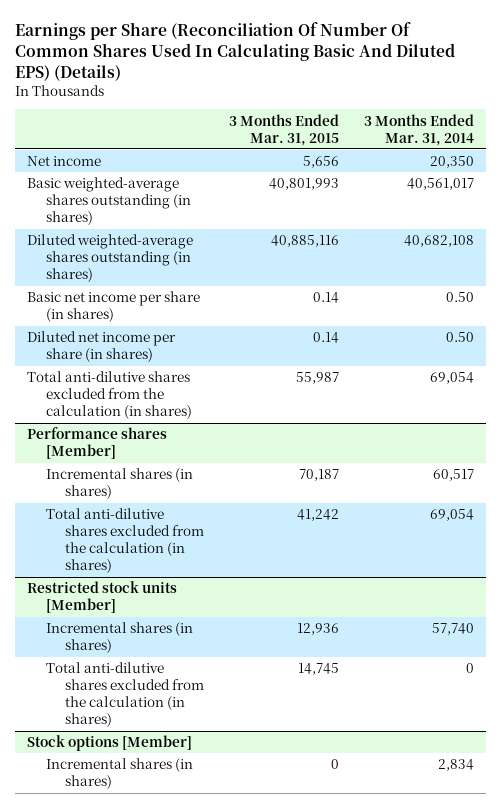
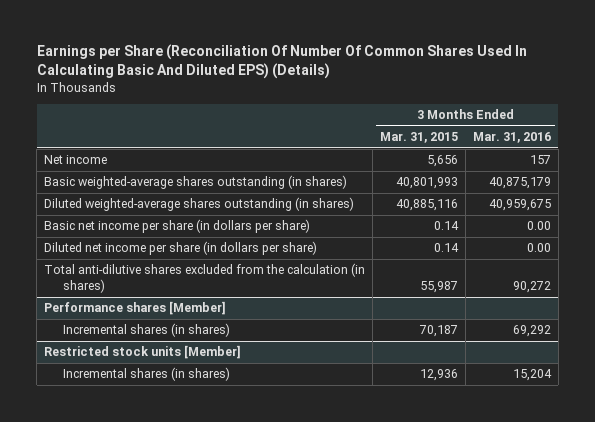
[363,113,474,146] 3 Months Ended Mar. 31, 2014 -> none
none -> [472,132,551,144] Mar. 31, 2016
[26,291,200,323] Basic net income per share (in shares) -> [44,219,311,234] Basic net income per share (in dollars per share)
[26,331,176,363] Diluted net income per share (in shares) -> [44,241,318,256] Diluted net income per share (in dollars per share)
[46,508,205,574] Total anti-dilutive shares excluded from the calculation (in shares) -> none
[46,662,205,728] Total anti-dilutive shares excluded from the calculation (in shares) -> none
[26,735,192,752] Stock options [Member] -> none
[46,758,194,790] Incremental shares (in shares) -> none

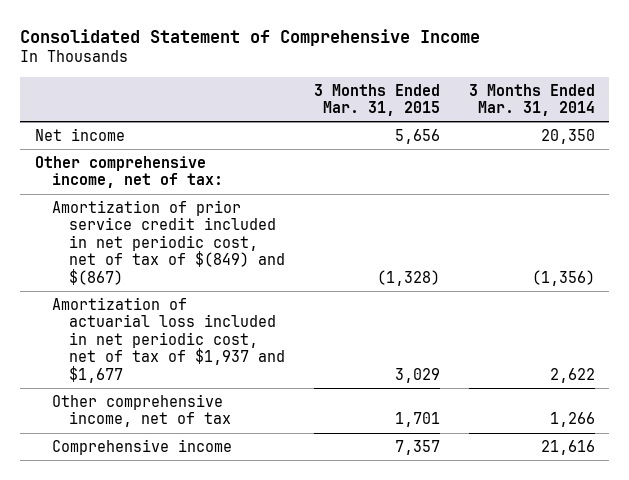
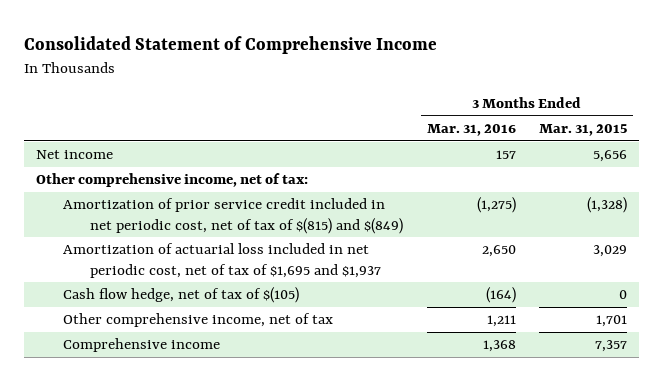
[468,83,595,117] 3 Months Ended Mar. 31, 2014 -> none
none -> [426,124,516,137] Mar. 31, 2016
[51,199,286,285] Amortization of prior service credit included in net periodic cost, net of tax of $(849) and $(867) -> [62,198,403,234] Amortization of prior service credit included in net periodic cost, net of tax of $(815) and $(849)
[51,296,286,383] Amortization of actuarial loss included in net periodic cost, net of tax of $1,937 and $1,677 -> [62,243,381,278] Amortization of actuarial loss included in net periodic cost, net of tax of $1,695 and $1,937
none -> [62,287,299,304] Cash flow hedge, net of tax of $(105)

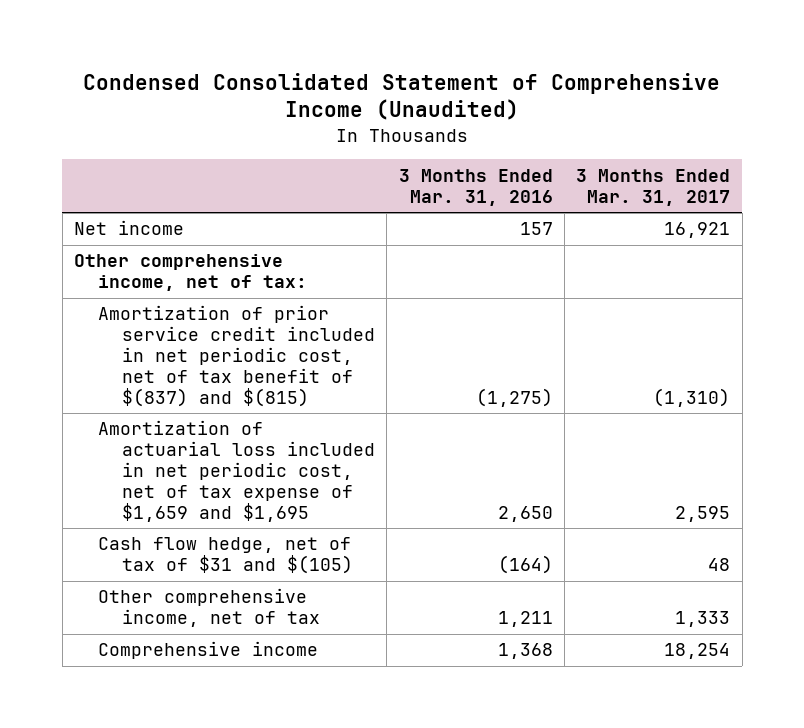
[23,36,437,55] Consolidated Statement of Comprehensive Income -> [83,72,721,121] Condensed Consolidated Statement of Comprehensive Income (Unaudited)
[539,124,628,137] Mar. 31, 2015 -> none
none -> [576,168,731,206] 3 Months Ended Mar. 31, 2017
[62,198,403,234] Amortization of prior service credit included in net periodic cost, net of tax of $(815) and $(849) -> [97,305,375,407] Amortization of prior service credit included in net periodic cost, net of tax benefit of $(837) and $(815)
[62,243,381,278] Amortization of actuarial loss included in net periodic cost, net of tax of $1,695 and $1,937 -> [97,420,375,522] Amortization of actuarial loss included in net periodic cost, net of tax expense of $1,659 and $1,695
[62,287,299,304] Cash flow hedge, net of tax of $(105) -> [97,537,353,575] Cash flow hedge, net of tax of $31 and $(105)

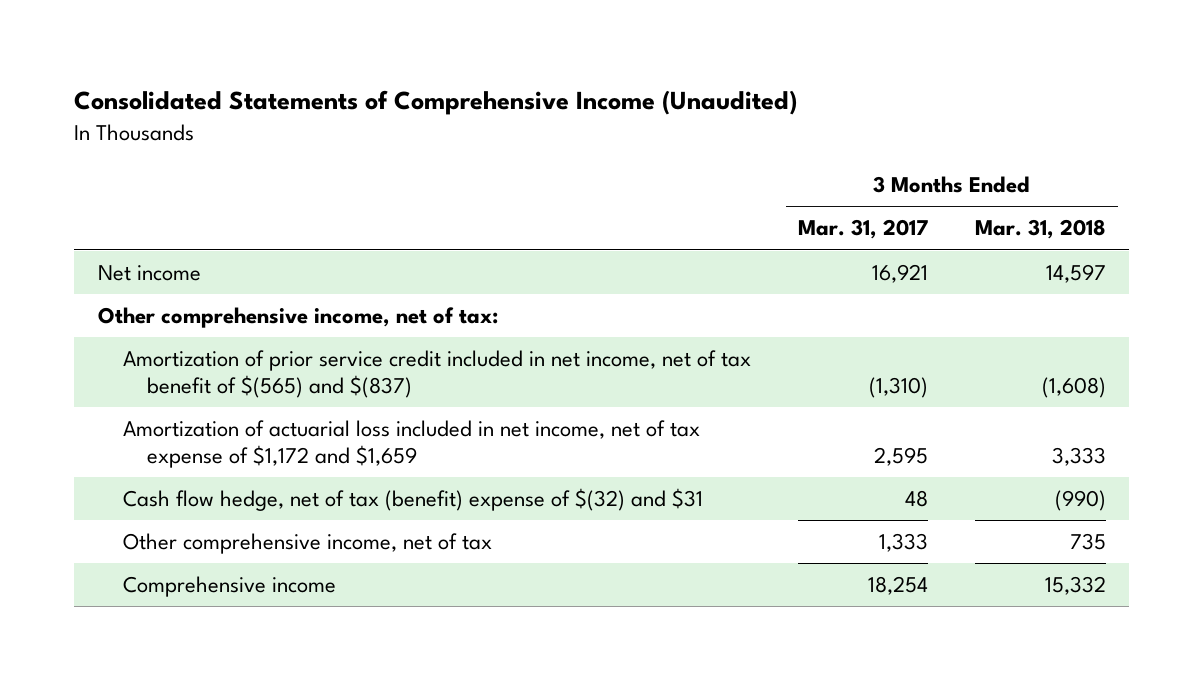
[83,72,721,121] Condensed Consolidated Statement of Comprehensive Income (Unaudited) -> [74,90,798,116] Consolidated Statements of Comprehensive Income (Unaudited)
[398,168,553,206] 3 Months Ended Mar. 31, 2016 -> none
none -> [974,219,1106,240] Mar. 31, 2018
[97,305,375,407] Amortization of prior service credit included in net periodic cost, net of tax benefit of $(837) and $(815) -> [122,350,751,399] Amortization of prior service credit included in net income, net of tax benefit of $(565) and $(837)
[97,420,375,522] Amortization of actuarial loss included in net periodic cost, net of tax expense of $1,659 and $1,695 -> [122,420,700,469] Amortization of actuarial loss included in net income, net of tax expense of $1,172 and $1,659
[97,537,353,575] Cash flow hedge, net of tax of $31 and $(105) -> [122,488,703,512] Cash flow hedge, net of tax (benefit) expense of $(32) and $31

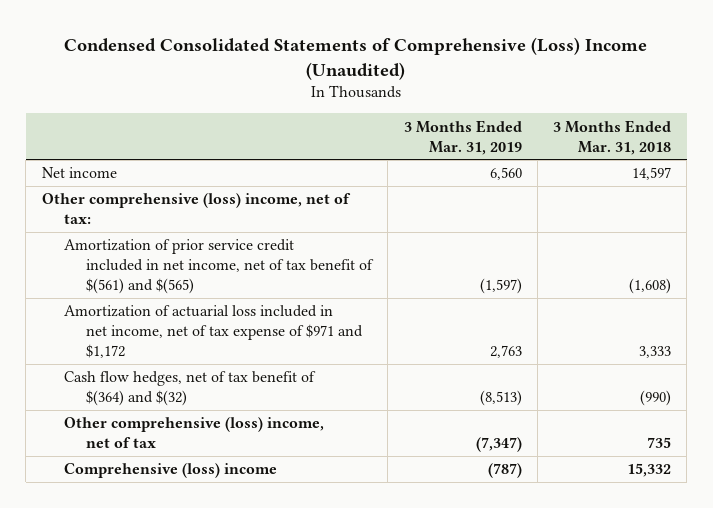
[74,90,798,116] Consolidated Statements of Comprehensive Income (Unaudited) -> [64,36,648,80] Condensed Consolidated Statements of Comprehensive (Loss) Income (Unaudited)
[797,219,928,240] Mar. 31, 2017 -> none
none -> [403,119,522,155] 3 Months Ended Mar. 31, 2019
[97,307,498,329] Other comprehensive income, net of tax: -> [41,193,351,225] Other comprehensive (loss) income, net of tax:
[122,350,751,399] Amortization of prior service credit included in net income, net of tax benefit of $(565) and $(837) -> [63,239,375,295] Amortization of prior service credit included in net income, net of tax benefit of $(561) and $(565)
[122,420,700,469] Amortization of actuarial loss included in net income, net of tax expense of $1,172 and $1,659 -> [63,305,364,359] Amortization of actuarial loss included in net income, net of tax expense of $971 and $1,172
[122,488,703,512] Cash flow hedge, net of tax (benefit) expense of $(32) and $31 -> [63,371,316,407] Cash flow hedges, net of tax benefit of $(364) and $(32)
[122,533,492,555] Other comprehensive income, net of tax -> [63,417,324,449] Other comprehensive (loss) income, net of tax
[122,576,336,598] Comprehensive income -> [63,463,277,479] Comprehensive (loss) income

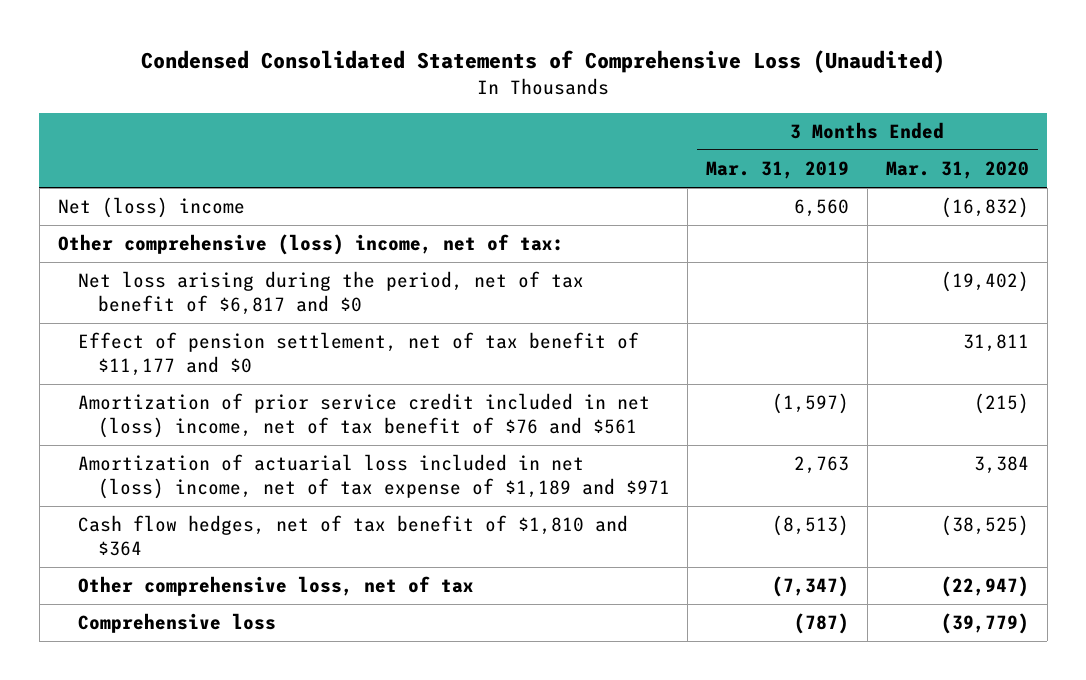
[64,36,648,80] Condensed Consolidated Statements of Comprehensive (Loss) Income (Unaudited) -> [141,50,946,74] Condensed Consolidated Statements of Comprehensive Loss (Unaudited)
[553,119,672,155] 3 Months Ended Mar. 31, 2018 -> none
none -> [885,161,1029,180] Mar. 31, 2020
[41,167,117,179] Net income -> [57,197,245,219] Net (loss) income
none -> [77,271,584,316] Net loss arising during the period, net of tax benefit of $6,817 and $0
none -> [77,332,639,377] Effect of pension settlement, net of tax benefit of $11,177 and $0
[63,239,375,295] Amortization of prior service credit included in net income, net of tax benefit of $(561) and $(565) -> [77,393,650,439] Amortization of prior service credit included in net (loss) income, net of tax benefit of $76 and $561
[63,305,364,359] Amortization of actuarial loss included in net income, net of tax expense of $971 and $1,172 -> [77,454,670,500] Amortization of actuarial loss included in net (loss) income, net of tax expense of $1,189 and $971
[63,371,316,407] Cash flow hedges, net of tax benefit of $(364) and $(32) -> [77,515,628,557] Cash flow hedges, net of tax benefit of $1,810 and $364
[63,417,324,449] Other comprehensive (loss) income, net of tax -> [77,576,474,597] Other comprehensive loss, net of tax
[63,463,277,479] Comprehensive (loss) income -> [77,613,276,634] Comprehensive loss

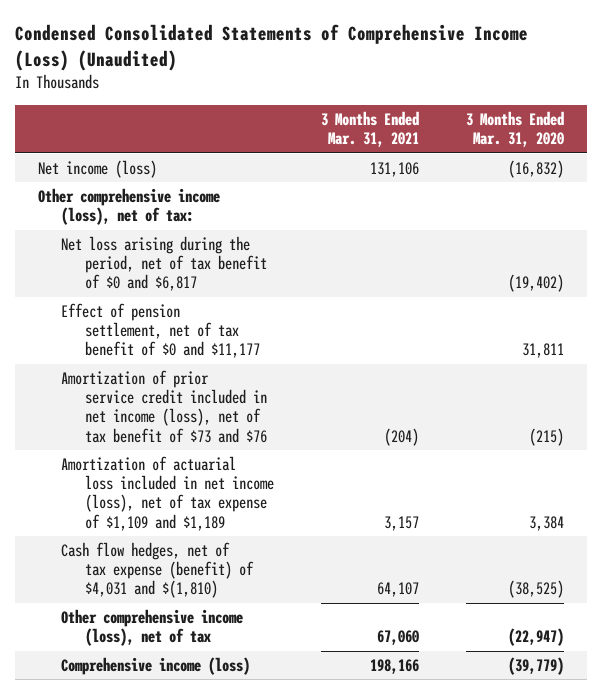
[141,50,946,74] Condensed Consolidated Statements of Comprehensive Loss (Unaudited) -> [14,24,528,72] Condensed Consolidated Statements of Comprehensive Income (Loss) (Unaudited)
[706,161,850,180] Mar. 31, 2019 -> none
none -> [320,110,419,148] 3 Months Ended Mar. 31, 2021
[57,197,245,219] Net (loss) income -> [38,160,158,179] Net income (loss)
[57,234,564,256] Other comprehensive (loss) income, net of tax: -> [38,188,221,226] Other comprehensive income (loss), net of tax:
[77,271,584,316] Net loss arising during the period, net of tax benefit of $6,817 and $0 -> [61,236,267,292] Net loss arising during the period, net of tax benefit of $0 and $6,817
[77,332,639,377] Effect of pension settlement, net of tax benefit of $11,177 and $0 -> [61,303,260,359] Effect of pension settlement, net of tax benefit of $0 and $11,177
[77,393,650,439] Amortization of prior service credit included in net (loss) income, net of tax benefit of $76 and $561 -> [61,370,267,443] Amortization of prior service credit included in net income (loss), net of tax benefit of $73 and $76
[77,454,670,500] Amortization of actuarial loss included in net (loss) income, net of tax expense of $1,189 and $971 -> [61,456,274,531] Amortization of actuarial loss included in net income (loss), net of tax expense of $1,109 and $1,189
[77,515,628,557] Cash flow hedges, net of tax benefit of $1,810 and $364 -> [61,542,254,599] Cash flow hedges, net of tax expense (benefit) of $4,031 and $(1,810)
[77,576,474,597] Other comprehensive loss, net of tax -> [61,609,244,647] Other comprehensive income (loss), net of tax
[77,613,276,634] Comprehensive loss -> [61,657,251,676] Comprehensive income (loss)

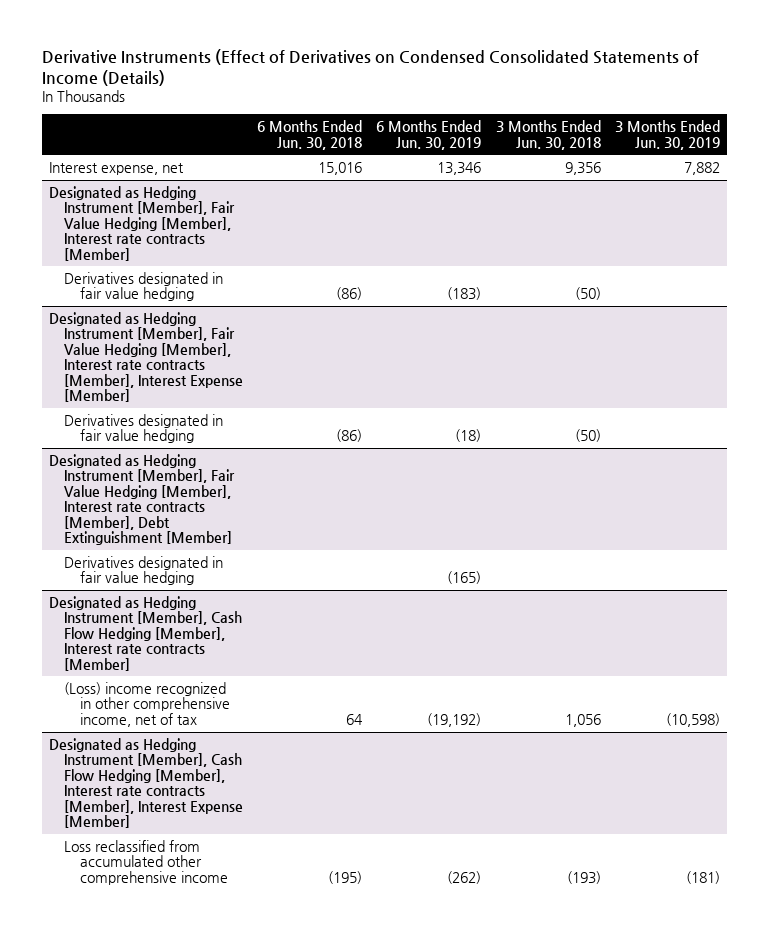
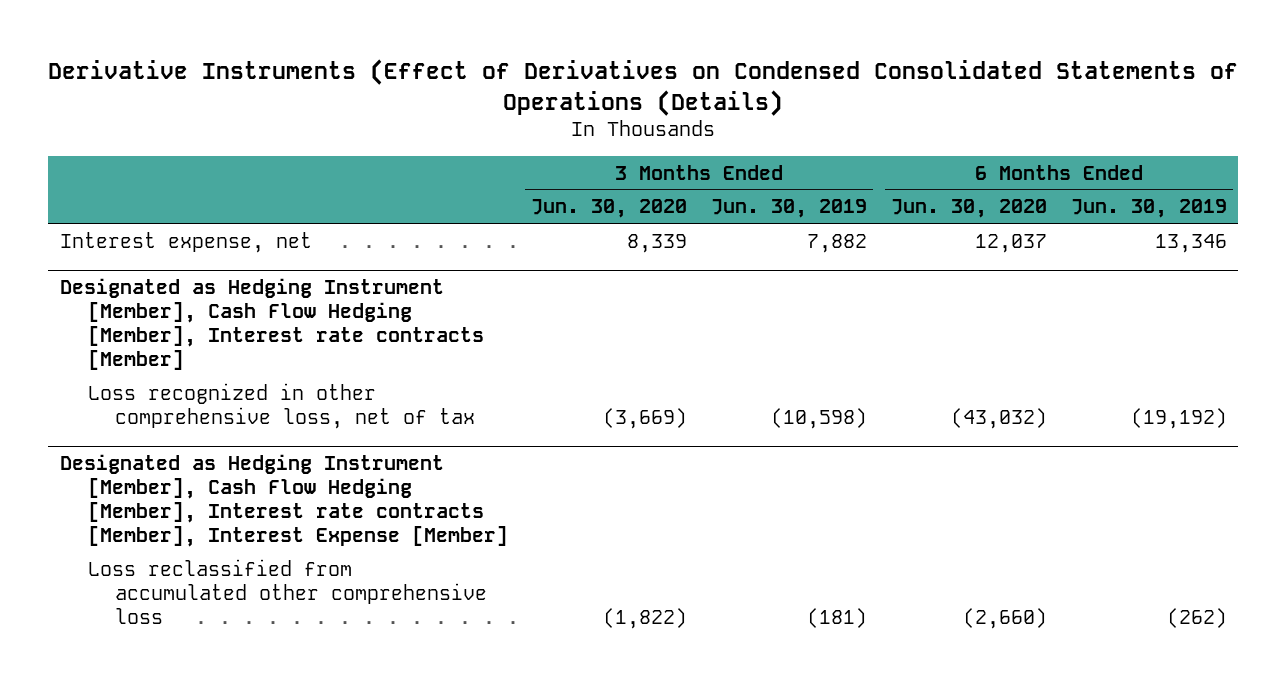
[41,49,699,86] Derivative Instruments (Effect of Derivatives on Condensed Consolidated Statements of Income (Details) -> [48,58,1239,116] Derivative Instruments (Effect of Derivatives on Condensed Consolidated Statements of Operations (Details)
[257,120,363,150] 6 Months Ended Jun. 30, 2018 -> none
[495,120,601,150] 3 Months Ended Jun. 30, 2018 -> none
none -> [531,199,688,219] Jun. 30, 2020
none -> [890,199,1047,219] Jun. 30, 2020
[48,185,236,261] Designated as Hedging Instrument [Member], Fair Value Hedging [Member], Interest rate contracts [Member] -> none
[64,271,224,302] Derivatives designated in fair value hedging -> none
[48,311,244,403] Designated as Hedging Instrument [Member], Fair Value Hedging [Member], Interest rate contracts [Member], Interest Expense [Member] -> none
[64,413,224,444] Derivatives designated in fair value hedging -> none
[48,453,236,546] Designated as Hedging Instrument [Member], Fair Value Hedging [Member], Interest rate contracts [Member], Debt Extinguishment [Member] -> none
[64,555,224,586] Derivatives designated in fair value hedging -> none
[64,681,230,727] (Loss) income recognized in other comprehensive income, net of tax -> [87,382,475,429] Loss recognized in other comprehensive loss, net of tax
[64,839,228,885] Loss reclassified from accumulated other comprehensive income -> [87,558,487,624] Loss reclassified from accumulated other comprehensive loss

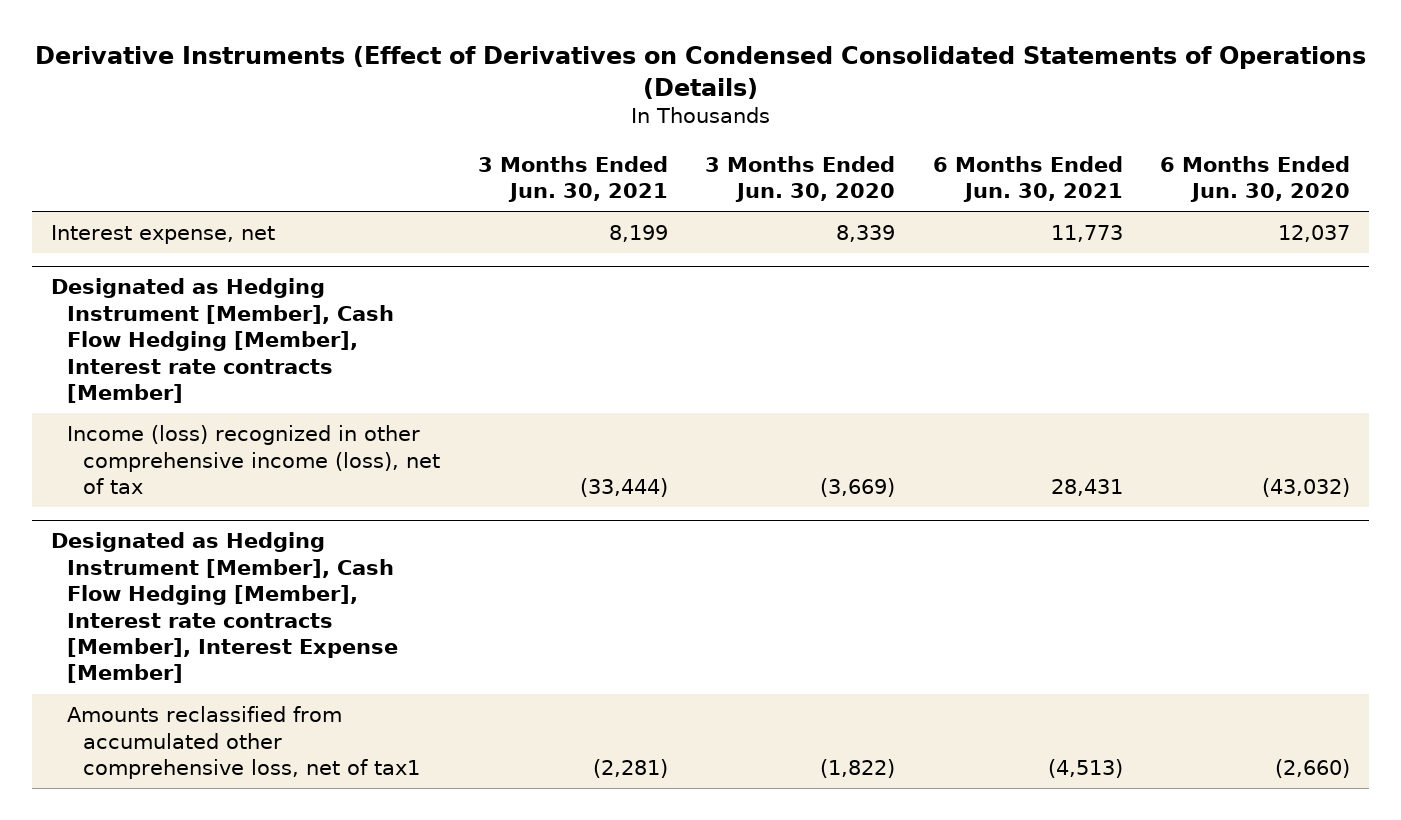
[711,199,868,219] Jun. 30, 2019 -> none
[1070,199,1227,219] Jun. 30, 2019 -> none
none -> [477,155,668,203] 3 Months Ended Jun. 30, 2021
none -> [932,155,1123,203] 6 Months Ended Jun. 30, 2021
[87,382,475,429] Loss recognized in other comprehensive loss, net of tax -> [67,425,441,494] Income (loss) recognized in other comprehensive income (loss), net of tax
[87,558,487,624] Loss reclassified from accumulated other comprehensive loss -> [67,706,421,779] Amounts reclassified from accumulated other comprehensive loss, net of tax1

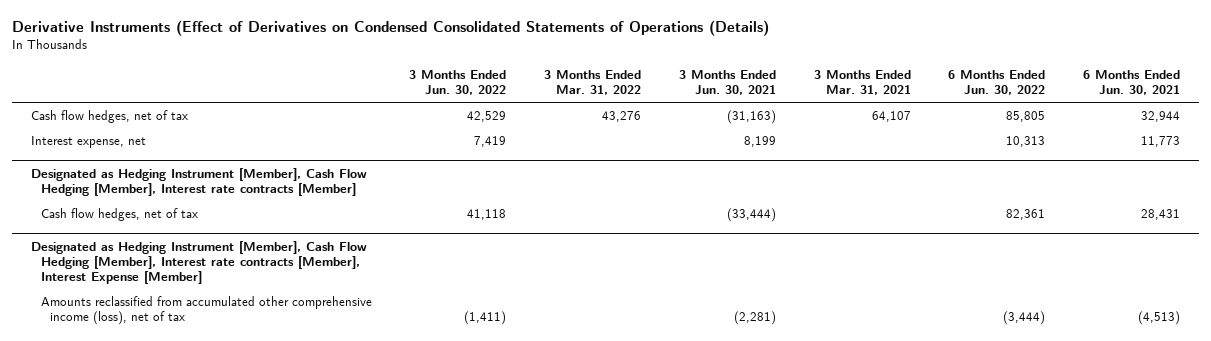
[705,155,896,203] 3 Months Ended Jun. 30, 2020 -> none
[1160,155,1351,203] 6 Months Ended Jun. 30, 2020 -> none
none -> [409,69,507,95] 3 Months Ended Jun. 30, 2022
none -> [544,69,642,95] 3 Months Ended Mar. 31, 2022
none -> [813,69,911,95] 3 Months Ended Mar. 31, 2021
none -> [948,69,1046,95] 6 Months Ended Jun. 30, 2022
none -> [30,110,188,124] Cash flow hedges, net of tax
[67,425,441,494] Income (loss) recognized in other comprehensive income (loss), net of tax -> [40,208,198,222] Cash flow hedges, net of tax
[67,706,421,779] Amounts reclassified from accumulated other comprehensive loss, net of tax1 -> [40,296,372,326] Amounts reclassified from accumulated other comprehensive income (loss), net of tax

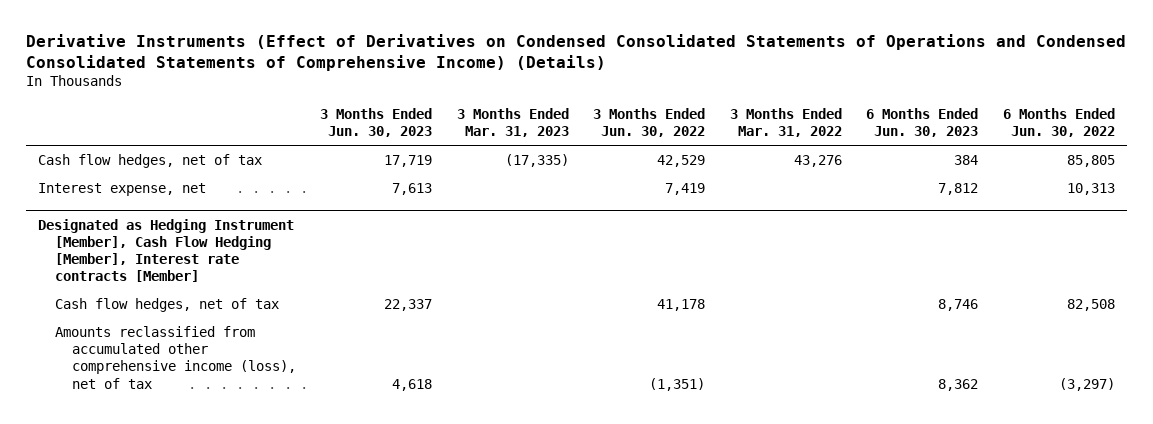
[12,19,770,36] Derivative Instruments (Effect of Derivatives on Condensed Consolidated Statements of Operations (Details) -> [25,33,1126,72] Derivative Instruments (Effect of Derivatives on Condensed Consolidated Statements of Operations and Condensed Consolidated Statements of Comprehensive Income) (Details)
[678,69,776,95] 3 Months Ended Jun. 30, 2021 -> none
[813,69,911,95] 3 Months Ended Mar. 31, 2021 -> none
[1083,69,1181,95] 6 Months Ended Jun. 30, 2021 -> none
none -> [320,107,433,138] 3 Months Ended Jun. 30, 2023
none -> [456,107,569,138] 3 Months Ended Mar. 31, 2023
none -> [866,107,979,138] 6 Months Ended Jun. 30, 2023
[30,240,367,285] Designated as Hedging Instrument [Member], Cash Flow Hedging [Member], Interest rate contracts [Member], Interest Expense [Member] -> none
[467,209,507,221] 41,118 -> [657,298,706,311] 41,178
[1006,209,1046,221] 82,361 -> [1066,298,1115,311] 82,508
[464,311,507,326] (1,411) -> [649,377,706,391] (1,351)
[1003,311,1046,326] (3,444) -> [1058,377,1115,391] (3,297)

